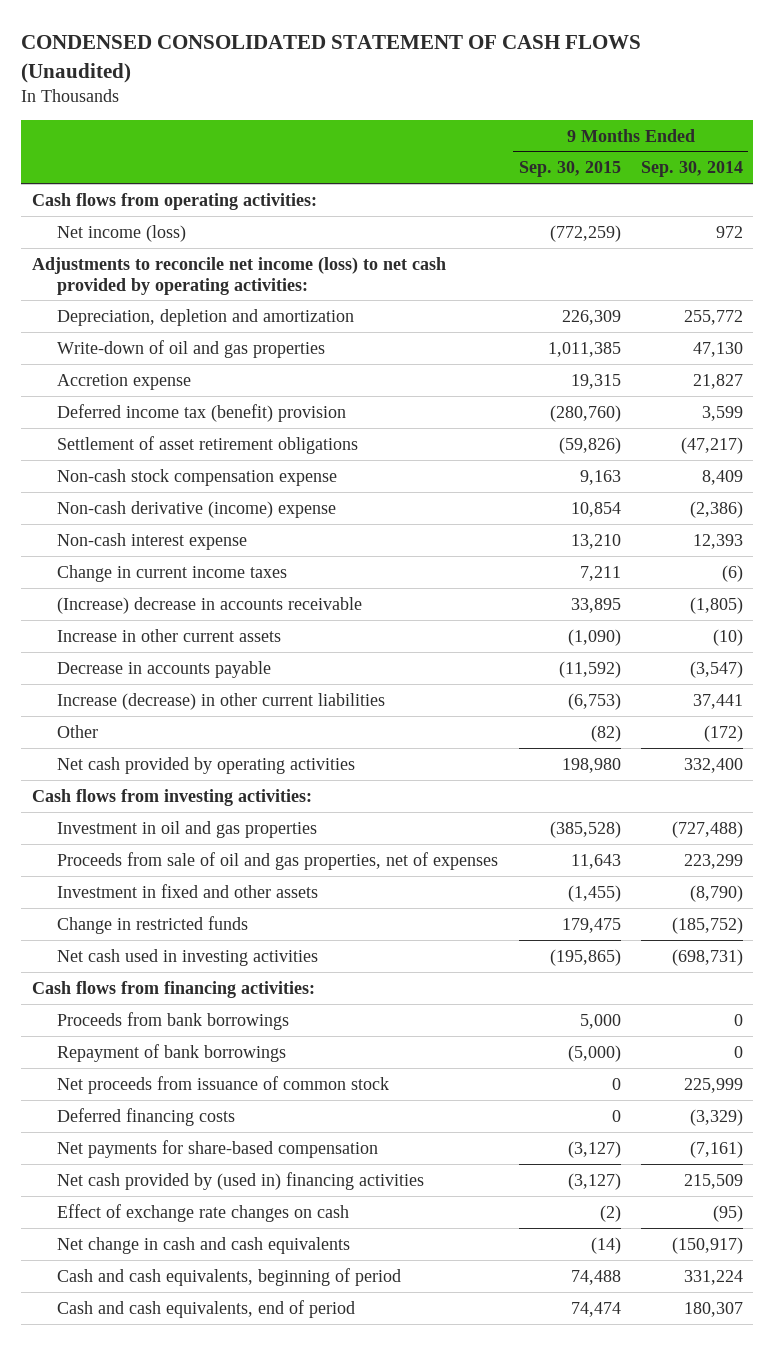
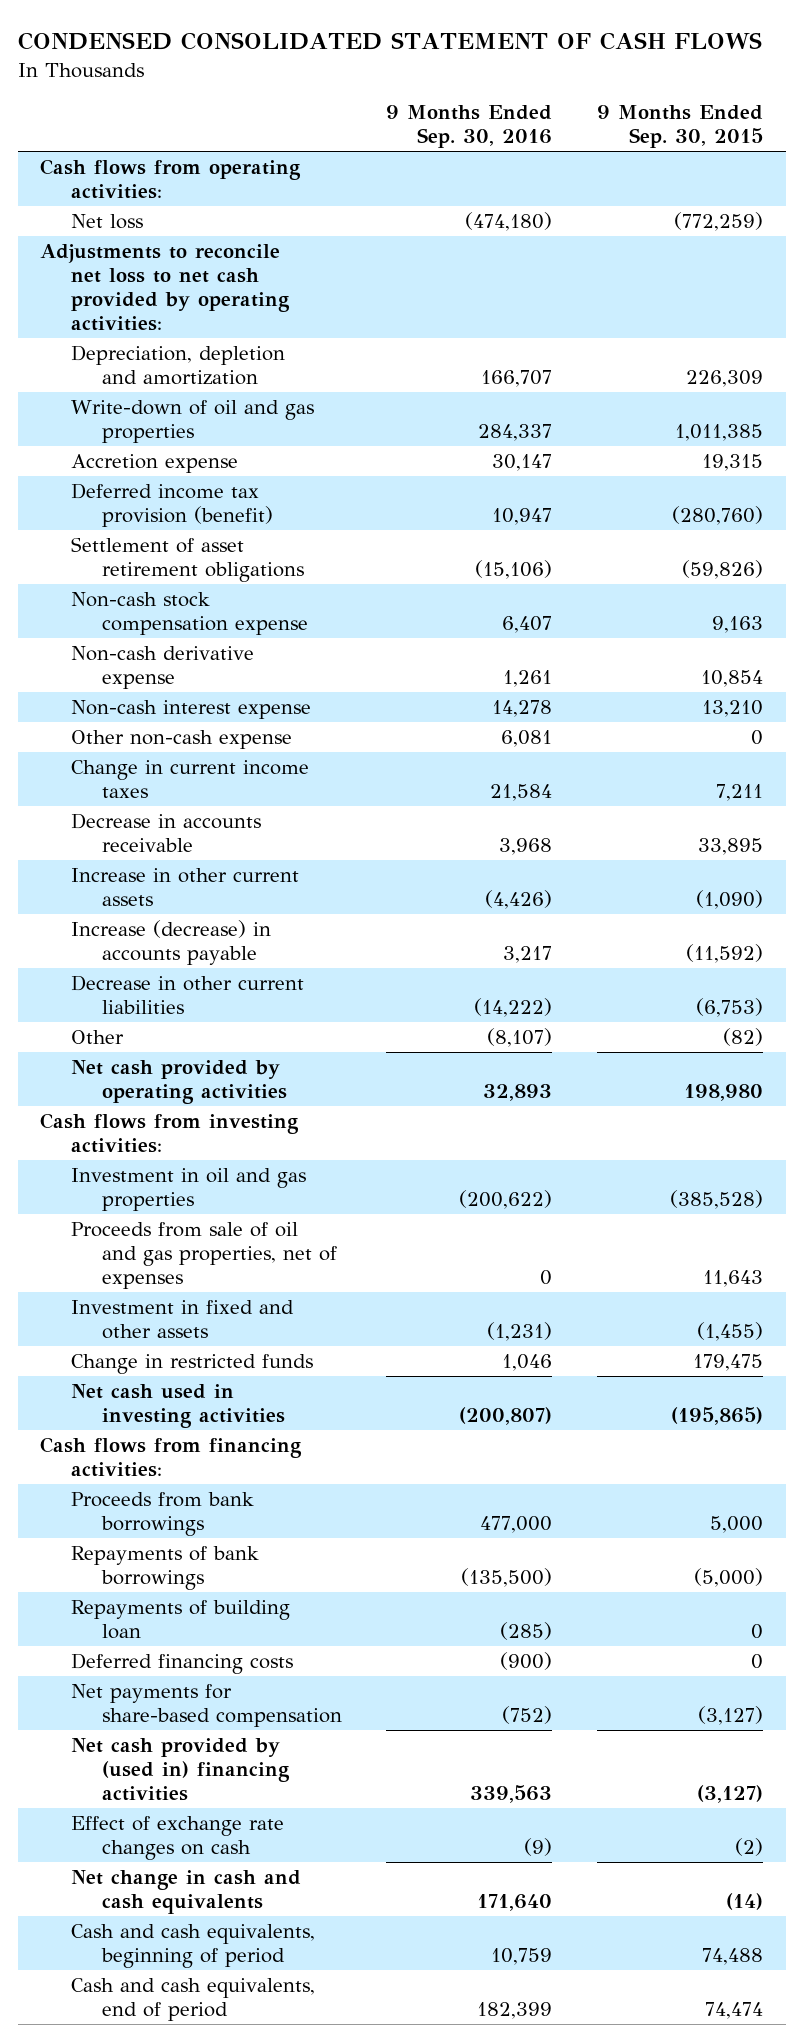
[21,35,642,83] CONDENSED CONSOLIDATED STATEMENT OF CASH FLOWS (Unaudited) -> [17,32,762,51] CONDENSED CONSOLIDATED STATEMENT OF CASH FLOWS
[640,161,743,178] Sep. 30, 2014 -> none
none -> [386,105,553,149] 9 Months Ended Sep. 30, 2016
[57,224,187,242] Net income (loss) -> [70,213,143,229] Net loss
[31,256,446,295] Adjustments to reconcile net income (loss) to net cash provided by operating activities: -> [40,243,290,331] Adjustments to reconcile net loss to net cash provided by operating activities:
[57,403,347,422] Deferred income tax (benefit) provision -> [70,482,273,527] Deferred income tax provision (benefit)
[57,500,337,518] Non-cash derivative (income) expense -> [70,645,254,689] Non-cash derivative expense
none -> [70,729,292,749] Other non-cash expense
[57,596,363,614] (Increase) decrease in accounts receivable -> [70,812,261,852] Decrease in accounts receivable
[57,660,272,678] Decrease in accounts payable -> [70,919,271,965] Increase (decrease) in accounts payable
[57,692,386,710] Increase (decrease) in other current liabilities -> [70,974,304,1014] Decrease in other current liabilities
[57,1075,390,1094] Net proceeds from issuance of common stock -> none
[57,1043,287,1062] Repayment of bank borrowings -> [70,1545,259,1590] Repayments of bank borrowings
none -> [70,1599,290,1639] Repayments of building loan

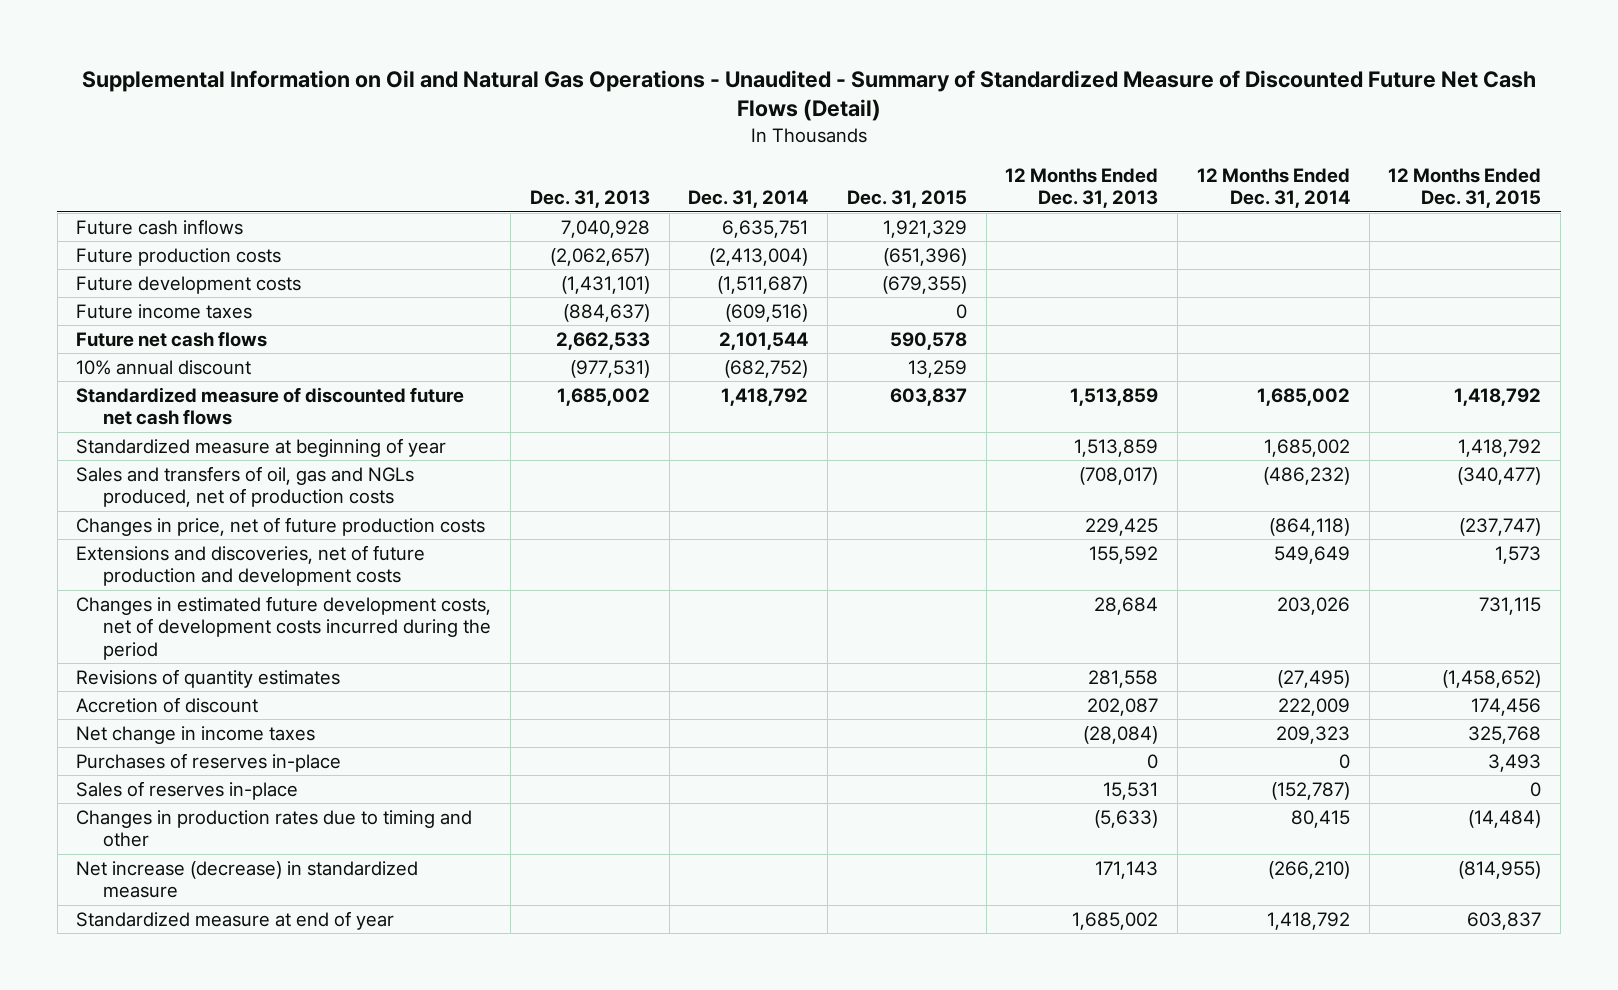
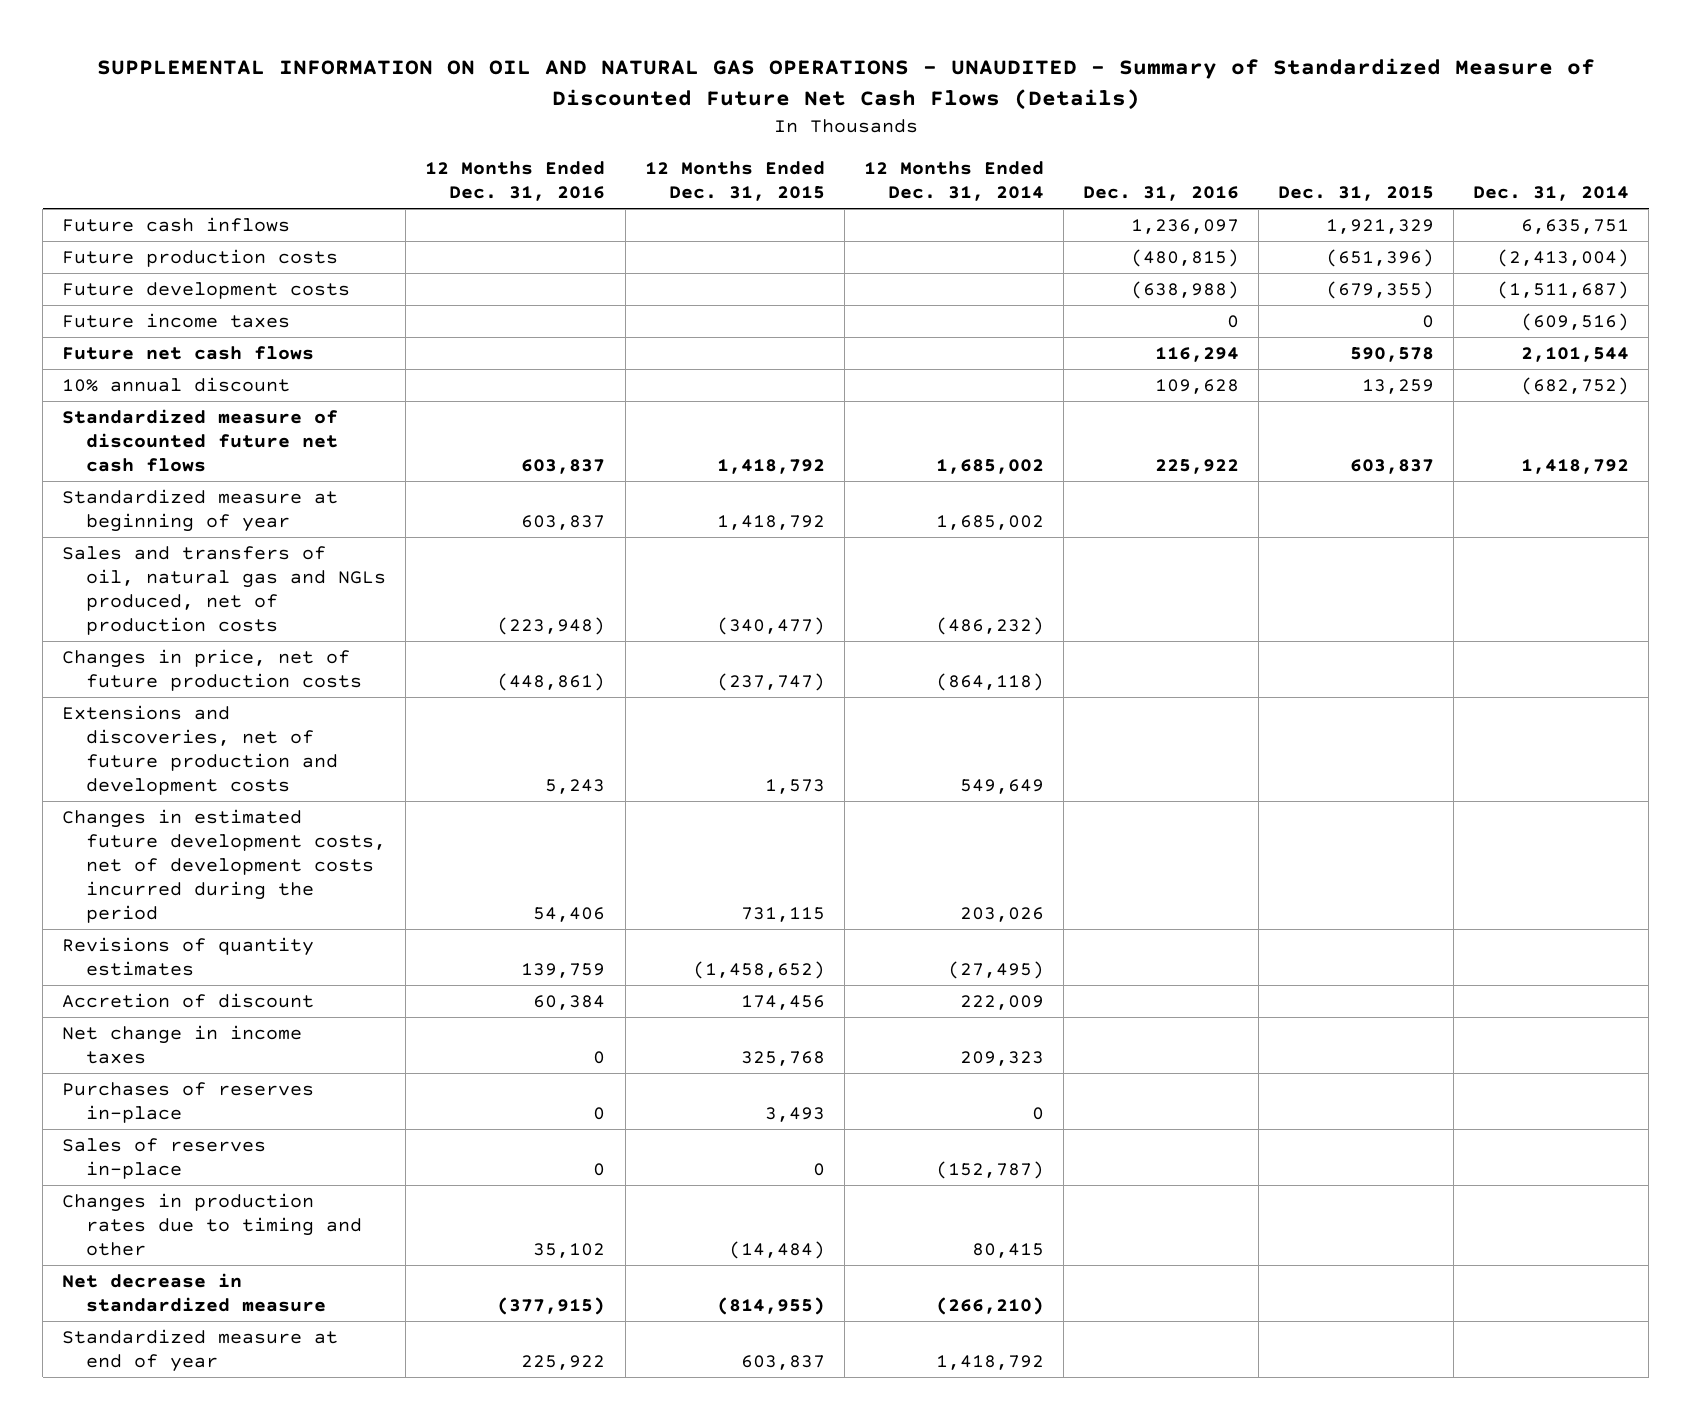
[81,69,1536,122] Supplemental Information on Oil and Natural Gas Operations - Unaudited - Summary of Standardized Measure of Discounted Future Net Cash Flows (Detail) -> [96,57,1595,111] SUPPLEMENTAL INFORMATION ON OIL AND NATURAL GAS OPERATIONS - UNAUDITED - Summary of Standardized Measure of Discounted Future Net Cash Flows (Details)
[529,190,650,209] Dec. 31, 2013 -> none
[1005,167,1159,209] 12 Months Ended Dec. 31, 2013 -> none
none -> [425,161,606,202] 12 Months Ended Dec. 31, 2016
none -> [1082,186,1239,202] Dec. 31, 2016
[76,465,415,508] Sales and transfers of oil, gas and NGLs produced, net of production costs -> [62,545,387,636] Sales and transfers of oil, natural gas and NGLs produced, net of production costs
[76,860,419,899] Net increase (decrease) in standardized measure -> [62,1272,327,1312] Net decrease in standardized measure

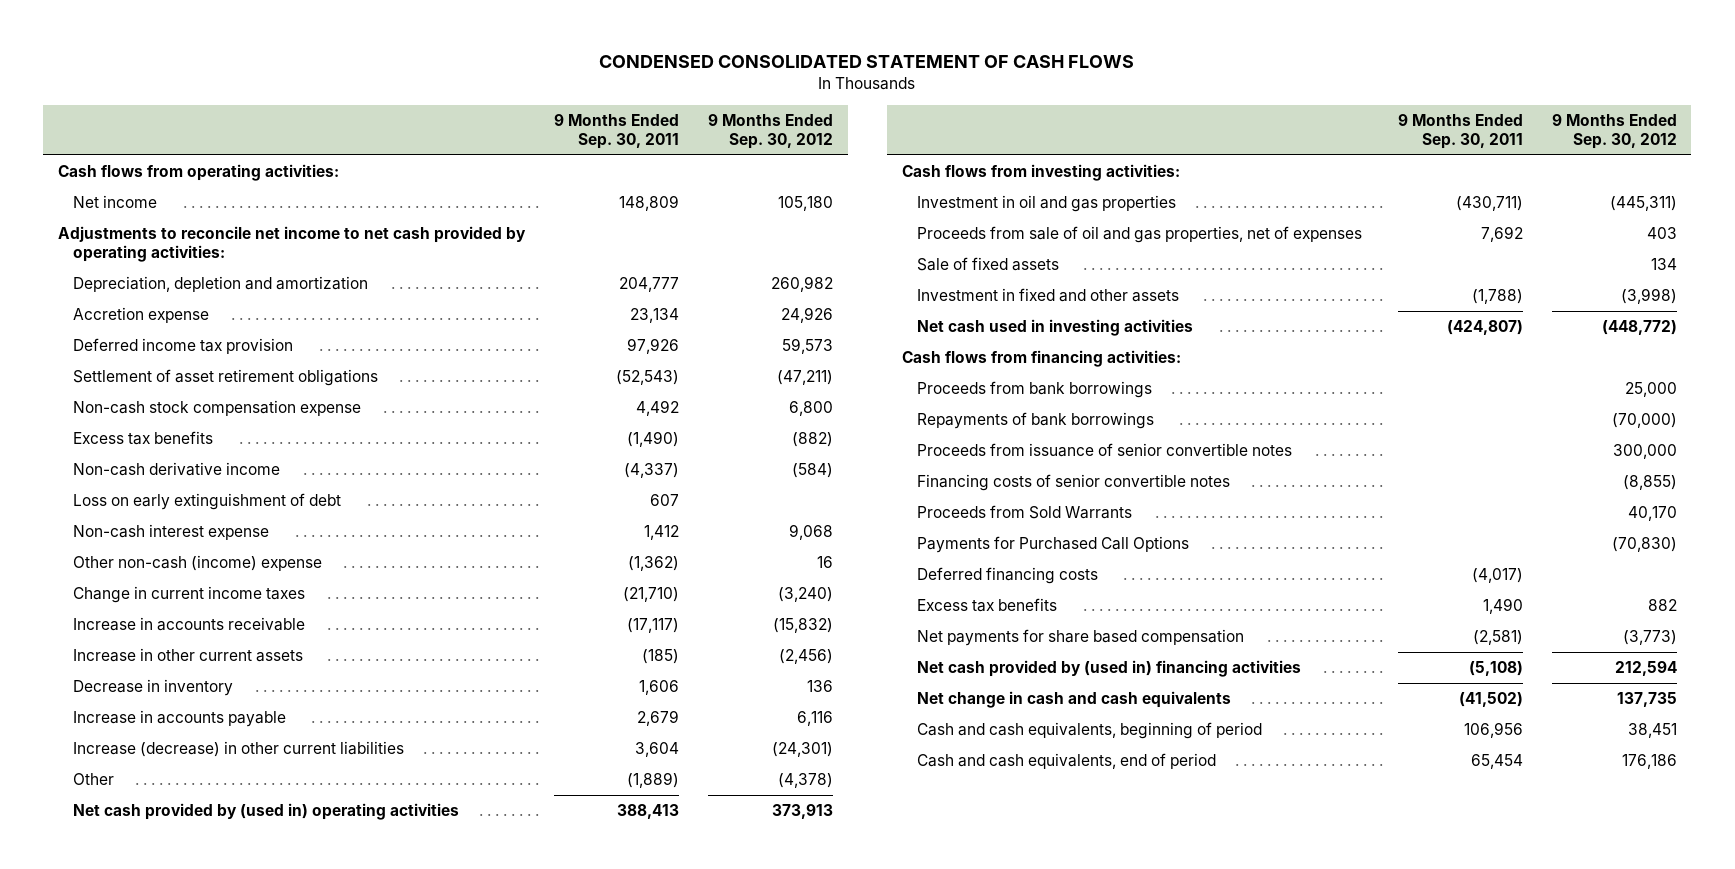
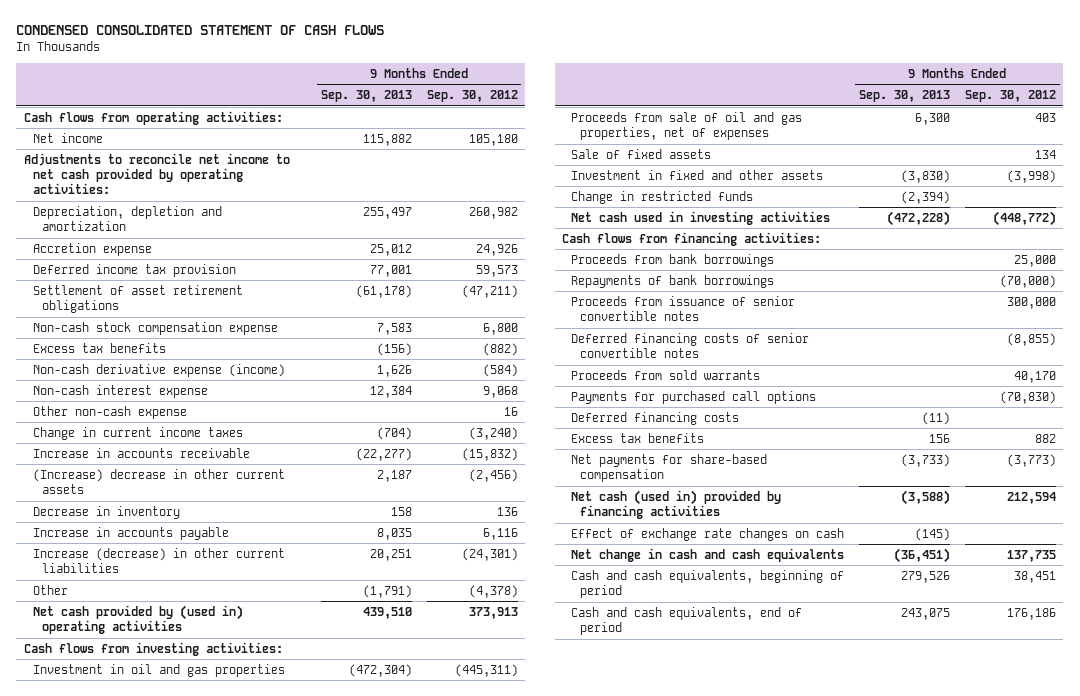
[553,113,679,150] 9 Months Ended Sep. 30, 2011 -> none
none -> [320,90,412,103] Sep. 30, 2013
[72,493,341,511] Loss on early extinguishment of debt -> none
[72,462,280,477] Non-cash derivative income -> [32,363,285,377] Non-cash derivative expense (income)
[72,555,322,572] Other non-cash (income) expense -> [32,405,187,419] Other non-cash expense
[72,648,303,663] Increase in other current assets -> [32,468,285,495] (Increase) decrease in other current assets
none -> [571,190,754,204] Change in restricted funds
[916,474,1230,492] Financing costs of senior convertible notes -> [571,332,810,359] Deferred financing costs of senior convertible notes
[916,505,1132,520] Proceeds from Sold Warrants -> [571,369,761,380] Proceeds from sold warrants
[916,536,1189,554] Payments for Purchased Call Options -> [571,390,817,404] Payments for purchased call options
[916,629,1244,647] Net payments for share based compensation -> [571,453,768,483] Net payments for share-based compensation
[916,660,1301,678] Net cash provided by (used in) financing activities -> [571,489,782,520] Net cash (used in) provided by financing activities
none -> [571,527,845,541] Effect of exchange rate changes on cash

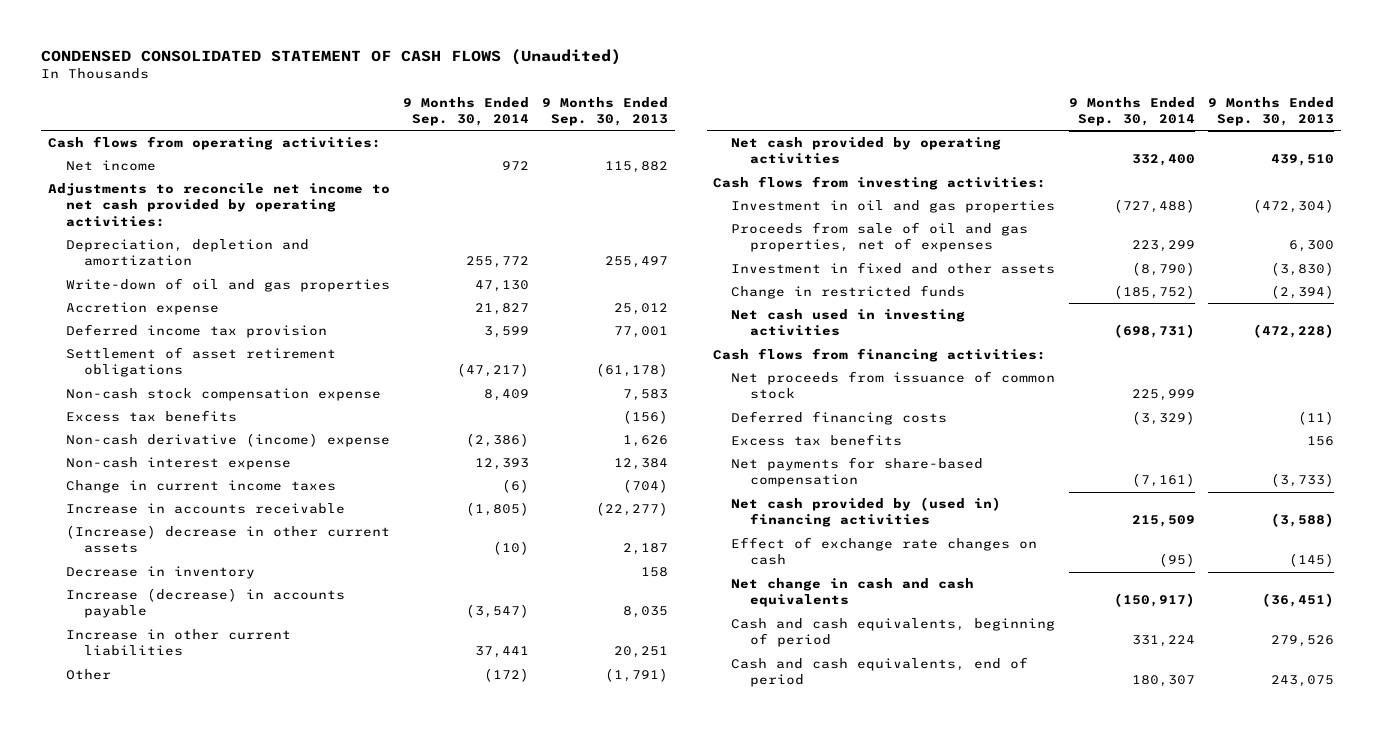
[16,24,385,35] CONDENSED CONSOLIDATED STATEMENT OF CASH FLOWS -> [41,48,622,65] CONDENSED CONSOLIDATED STATEMENT OF CASH FLOWS (Unaudited)
[426,90,518,103] Sep. 30, 2012 -> none
none -> [403,96,530,127] 9 Months Ended Sep. 30, 2014
none -> [65,277,390,292] Write-down of oil and gas properties
[32,363,285,377] Non-cash derivative expense (income) -> [65,432,390,447] Non-cash derivative (income) expense
[32,405,187,419] Other non-cash expense -> none
[32,526,229,540] Increase in accounts payable -> [65,587,345,619] Increase (decrease) in accounts payable
[32,547,285,574] Increase (decrease) in other current liabilities -> [65,628,291,657] Increase in other current liabilities
[32,604,243,635] Net cash provided by (used in) operating activities -> [731,136,1002,165] Net cash provided by operating activities
[571,148,712,159] Sale of fixed assets -> none
[571,253,775,267] Proceeds from bank borrowings -> none
[571,274,775,288] Repayments of bank borrowings -> none
[571,295,796,322] Proceeds from issuance of senior convertible notes -> none
[571,332,810,359] Deferred financing costs of senior convertible notes -> none
[571,369,761,380] Proceeds from sold warrants -> none
[571,390,817,404] Payments for purchased call options -> none
none -> [731,370,1056,400] Net proceeds from issuance of common stock
[571,489,782,520] Net cash (used in) provided by financing activities -> [731,496,1002,528] Net cash provided by (used in) financing activities

